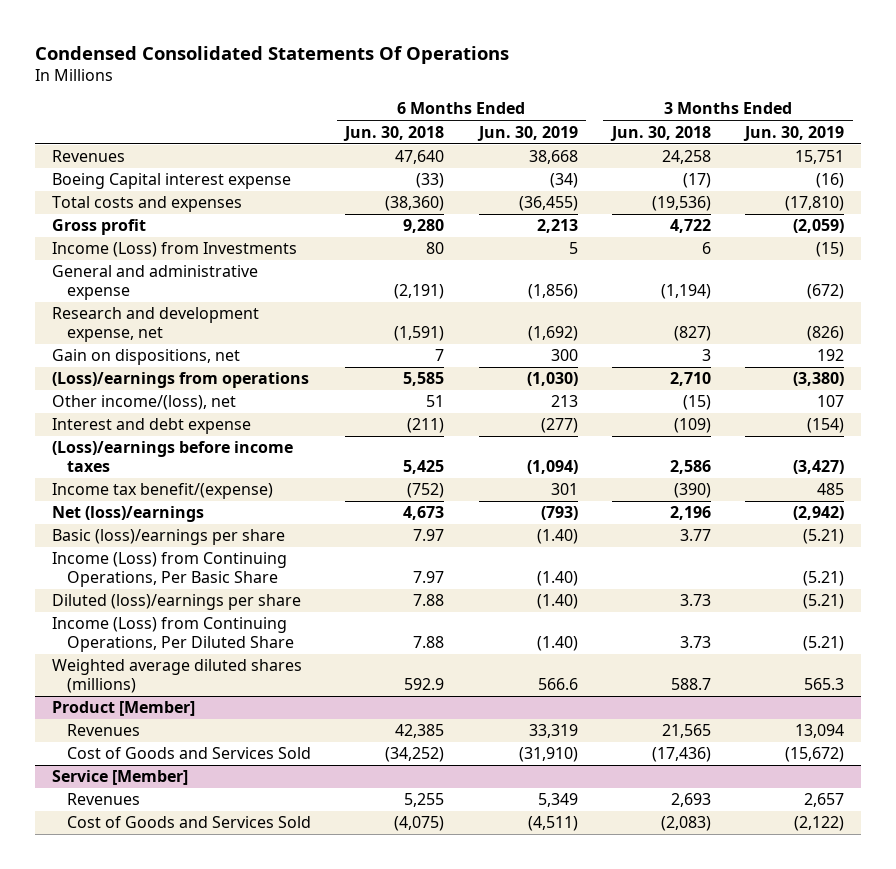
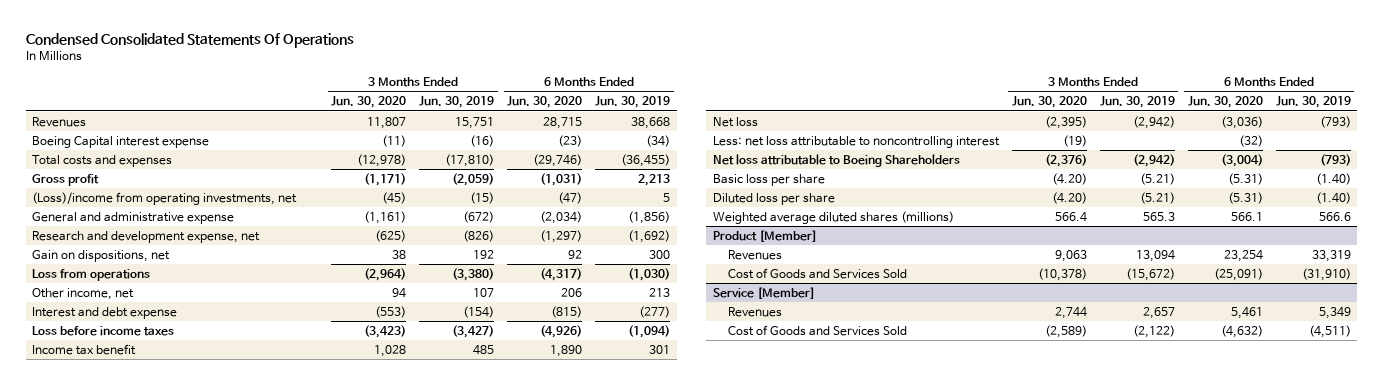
[343,125,445,141] Jun. 30, 2018 -> none
[609,125,711,141] Jun. 30, 2018 -> none
none -> [331,96,407,109] Jun. 30, 2020
none -> [507,96,583,109] Jun. 30, 2020
[52,242,298,258] Income (Loss) from Investments -> [32,191,298,205] (Loss)/income from operating investments, net
[52,372,310,389] (Loss)/earnings from operations -> [32,268,151,281] Loss from operations
[52,395,237,411] Other income/(loss), net -> [32,287,135,300] Other income, net
[52,552,288,587] Income (Loss) from Continuing Operations, Per Basic Share -> none
[52,617,294,652] Income (Loss) from Continuing Operations, Per Diluted Share -> none
[52,441,294,472] (Loss)/earnings before income taxes -> [32,325,175,336] Loss before income taxes
[52,483,274,500] Income tax benefit/(expense) -> [32,343,137,355] Income tax benefit
none -> [712,116,758,127] Net loss
none -> [712,135,1000,148] Less: net loss attributable to noncontrolling interest
[52,506,205,523] Net (loss)/earnings -> [712,153,960,167] Net loss attributable to Boeing Shareholders
[52,529,286,546] Basic (loss)/earnings per share -> [712,173,825,186] Basic loss per share
[52,594,302,611] Diluted (loss)/earnings per share -> [712,192,835,205] Diluted loss per share

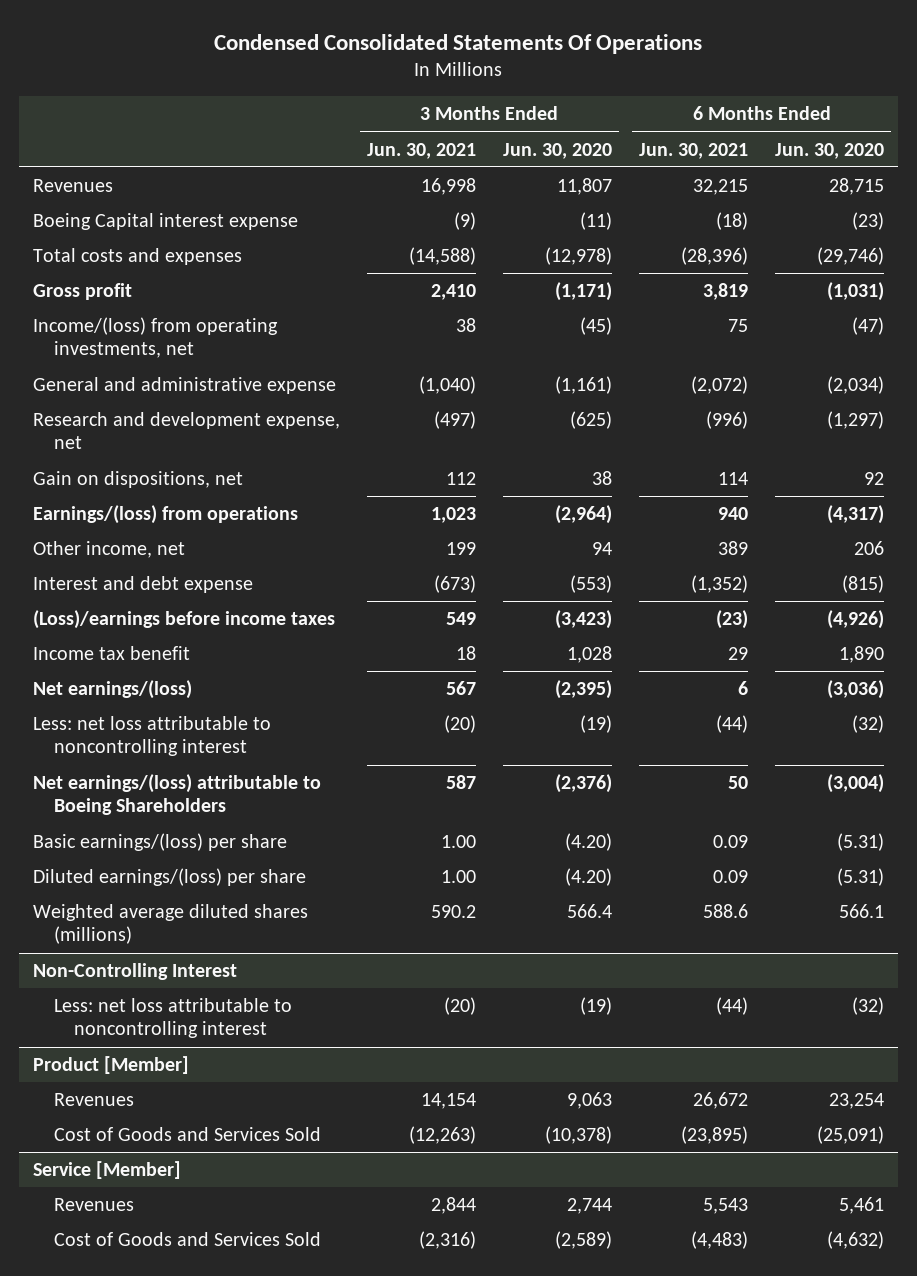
[419,96,495,109] Jun. 30, 2019 -> none
[595,96,671,109] Jun. 30, 2019 -> none
none -> [366,142,476,159] Jun. 30, 2021
none -> [638,142,748,159] Jun. 30, 2021
[32,191,298,205] (Loss)/income from operating investments, net -> [32,317,278,359] Income/(loss) from operating investments, net
[32,268,151,281] Loss from operations -> [32,505,298,525] Earnings/(loss) from operations
[32,325,175,336] Loss before income taxes -> [32,610,335,630] (Loss)/earnings before income taxes
[712,116,758,127] Net loss -> [32,680,192,700] Net earnings/(loss)
[712,153,960,167] Net loss attributable to Boeing Shareholders -> [32,774,321,816] Net earnings/(loss) attributable to Boeing Shareholders
[712,173,825,186] Basic loss per share -> [32,833,287,852] Basic earnings/(loss) per share
[712,192,835,205] Diluted loss per share -> [32,868,306,887] Diluted earnings/(loss) per share
none -> [32,963,237,981] Non-Controlling Interest
none -> [53,998,292,1039] Less: net loss attributable to noncontrolling interest

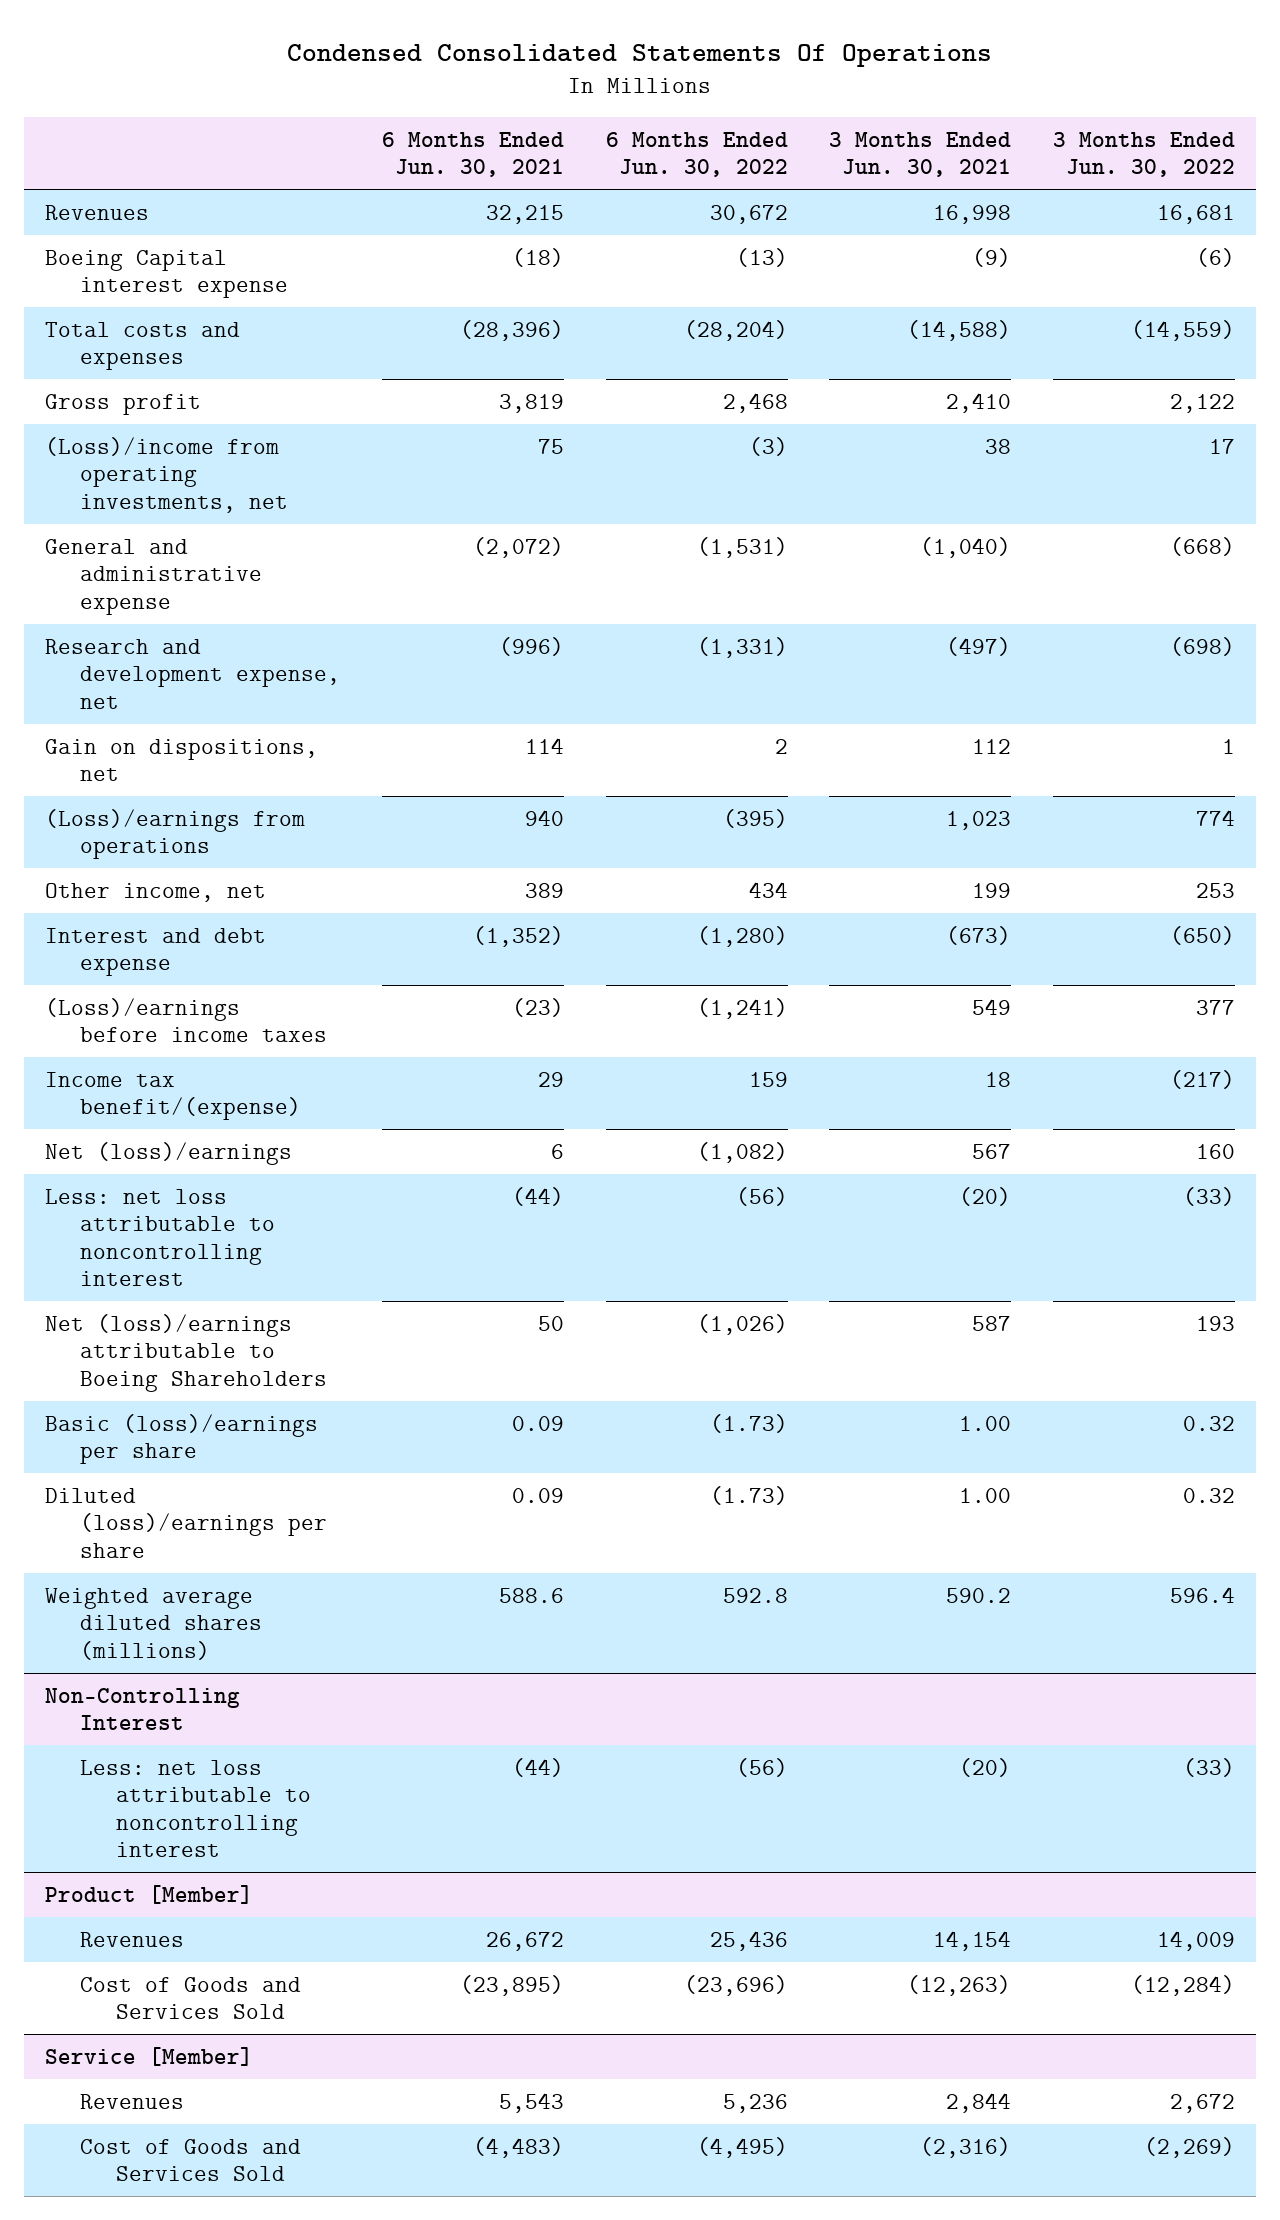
[502,142,612,159] Jun. 30, 2020 -> none
[775,142,885,159] Jun. 30, 2020 -> none
none -> [605,131,788,178] 6 Months Ended Jun. 30, 2022
none -> [1052,131,1235,178] 3 Months Ended Jun. 30, 2022
[32,317,278,359] Income/(loss) from operating investments, net -> [45,436,289,513] (Loss)/income from operating investments, net
[32,505,298,525] Earnings/(loss) from operations -> [45,808,306,860] (Loss)/earnings from operations
[32,646,190,661] Income tax benefit -> [45,1071,302,1121] Income tax benefit/(expense)
[32,680,192,700] Net earnings/(loss) -> [45,1141,293,1165] Net (loss)/earnings
[32,774,321,816] Net earnings/(loss) attributable to Boeing Shareholders -> [45,1313,328,1392] Net (loss)/earnings attributable to Boeing Shareholders
[32,833,287,852] Basic earnings/(loss) per share -> [45,1413,319,1465] Basic (loss)/earnings per share
[32,868,306,887] Diluted earnings/(loss) per share -> [45,1487,328,1558] Diluted (loss)/earnings per share

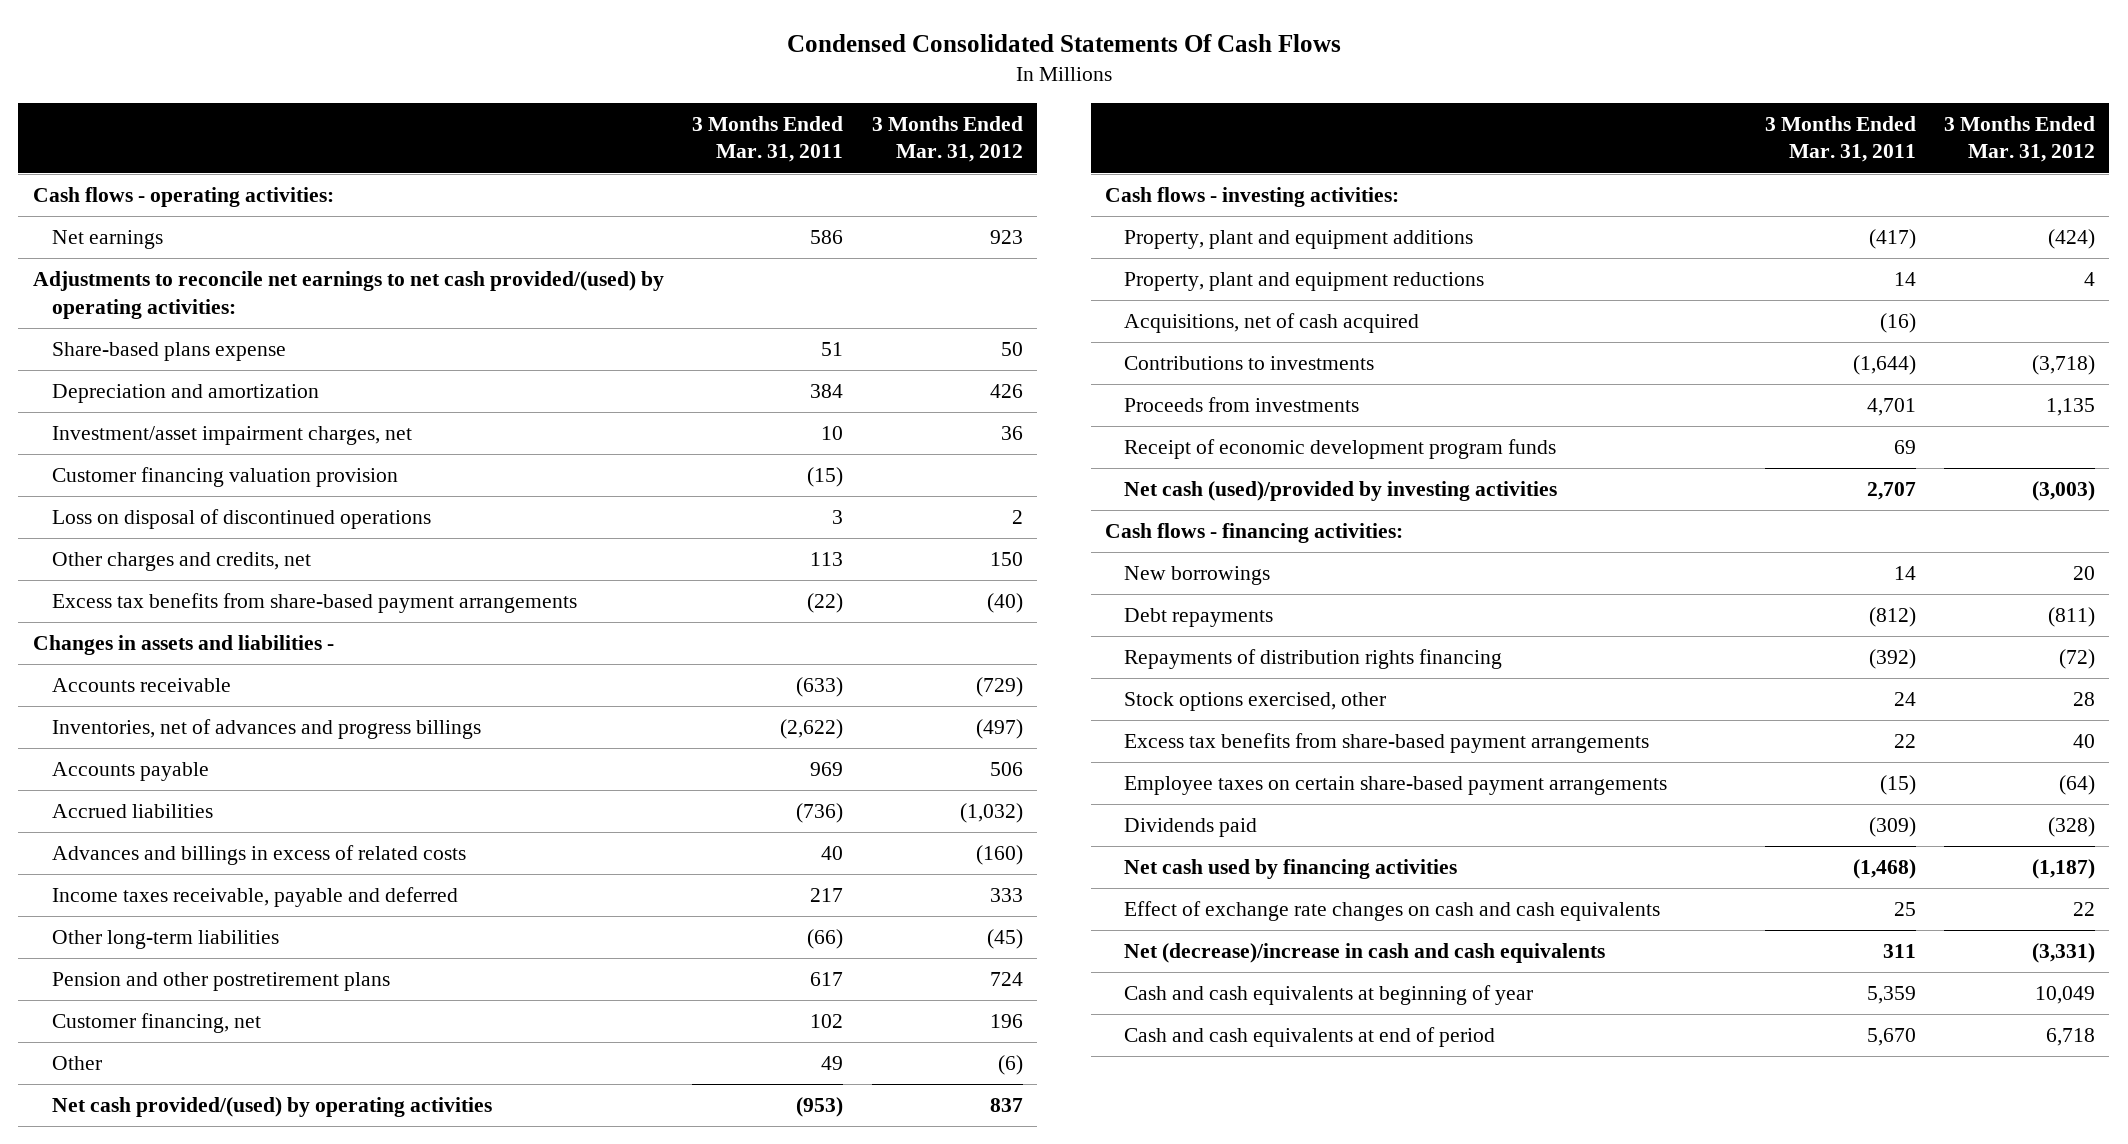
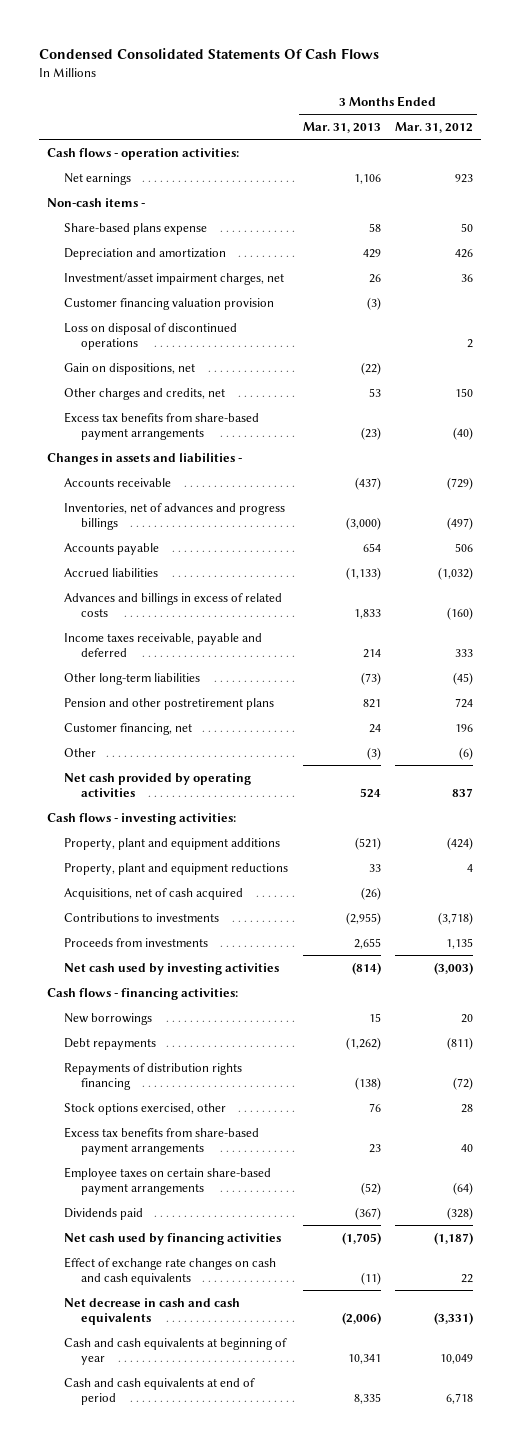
[692,115,844,163] 3 Months Ended Mar. 31, 2011 -> none
none -> [302,122,381,134] Mar. 31, 2013
[32,187,334,208] Cash flows - operating activities: -> [46,147,239,160] Cash flows - operation activities:
[32,271,664,319] Adjustments to reconcile net earnings to net cash provided/(used) by operating activities: -> none
none -> [46,197,145,207] Non-cash items -
none -> [63,362,195,375] Gain on dispositions, net
[51,1097,492,1118] Net cash provided/(used) by operating activities -> [63,772,251,798] Net cash provided by operating activities
[1124,439,1557,460] Receipt of economic development program funds -> none
[1124,481,1558,502] Net cash (used)/provided by investing activities -> [63,962,279,975] Net cash used by investing activities
[1124,943,1606,964] Net (decrease)/increase in cash and cash equivalents -> [63,1297,240,1326] Net decrease in cash and cash equivalents

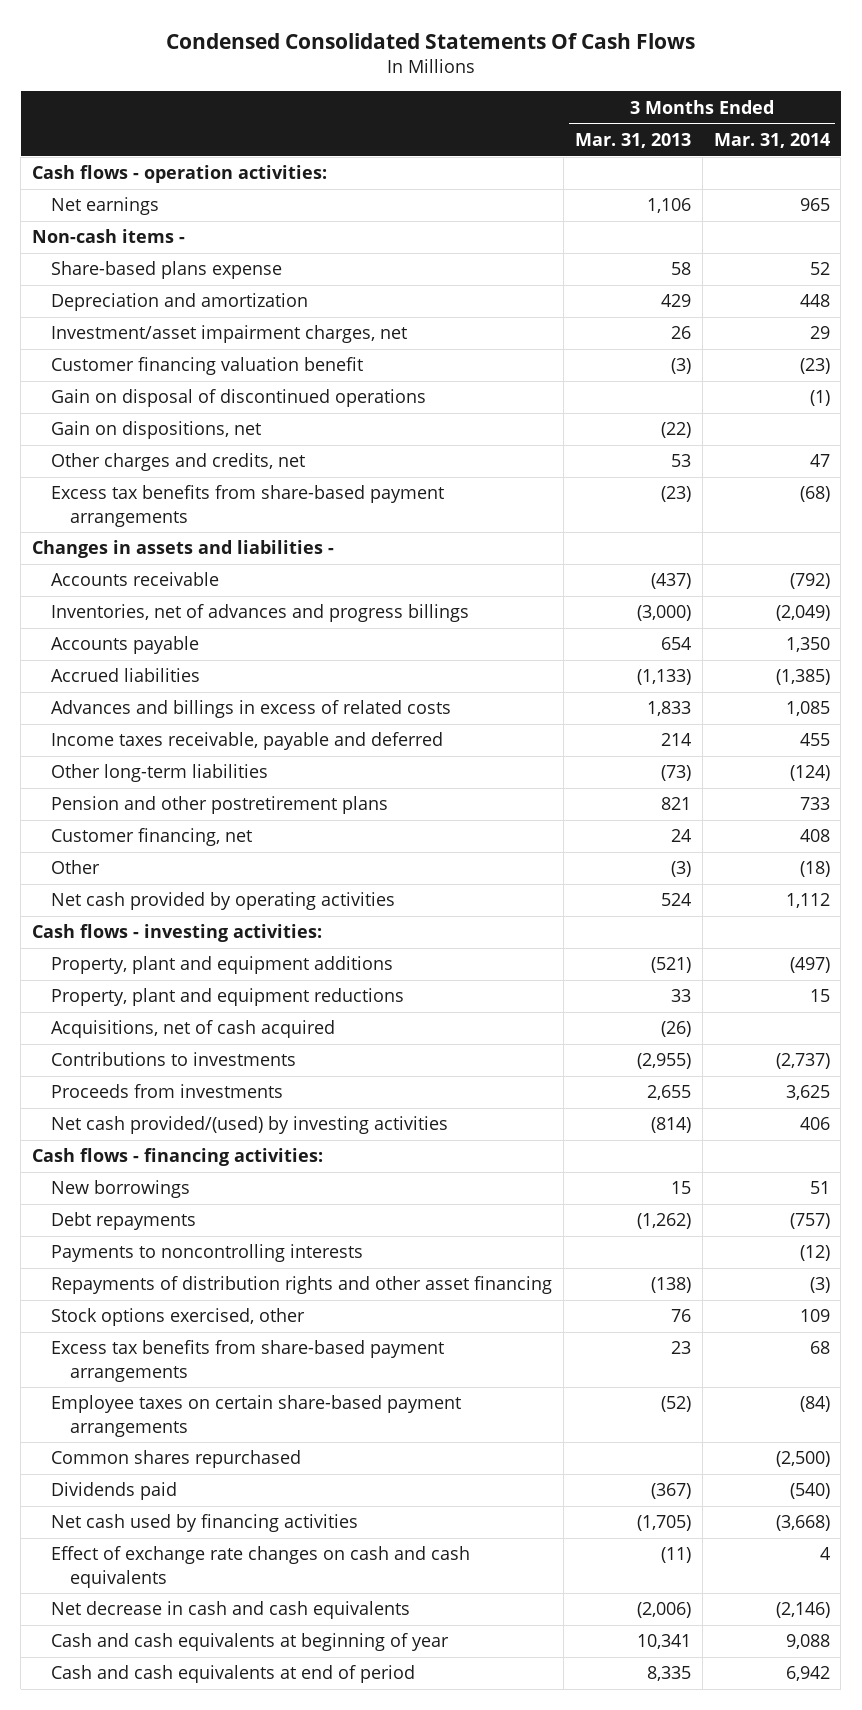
[395,122,474,134] Mar. 31, 2012 -> none
none -> [713,132,830,148] Mar. 31, 2014
[63,297,274,310] Customer financing valuation provision -> [51,357,364,376] Customer financing valuation benefit
[63,322,237,351] Loss on disposal of discontinued operations -> [51,389,427,408] Gain on disposal of discontinued operations
[63,962,279,975] Net cash used by investing activities -> [51,1116,449,1135] Net cash provided/(used) by investing activities
none -> [51,1244,364,1263] Payments to noncontrolling interests
[63,1062,242,1091] Repayments of distribution rights financing -> [51,1276,553,1295] Repayments of distribution rights and other asset financing
none -> [51,1450,302,1469] Common shares repurchased

